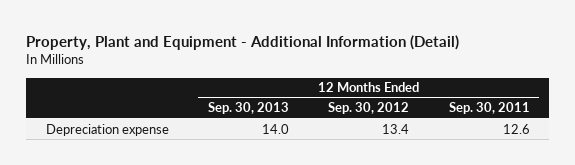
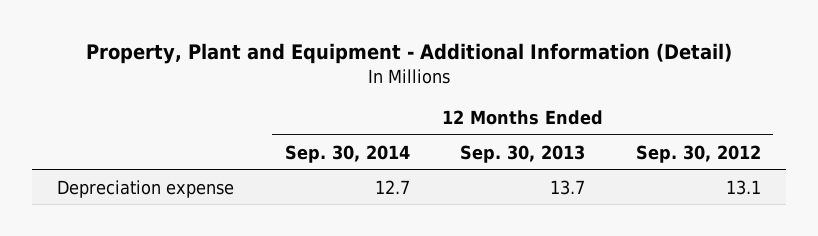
[448,102,530,115] Sep. 30, 2011 -> none
none -> [284,144,410,163] Sep. 30, 2014
[262,123,290,134] 14.0 -> [550,179,586,195] 13.7
[382,123,410,134] 13.4 -> [725,179,761,195] 13.1

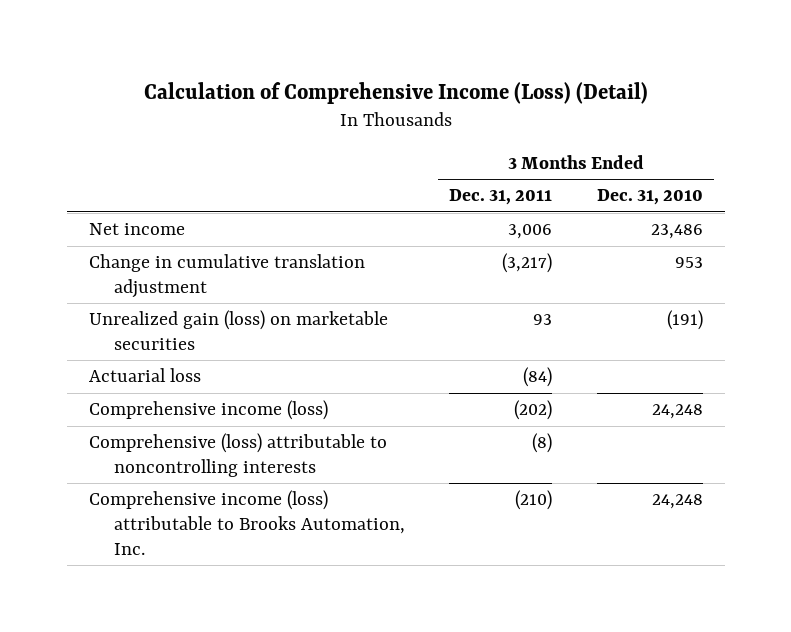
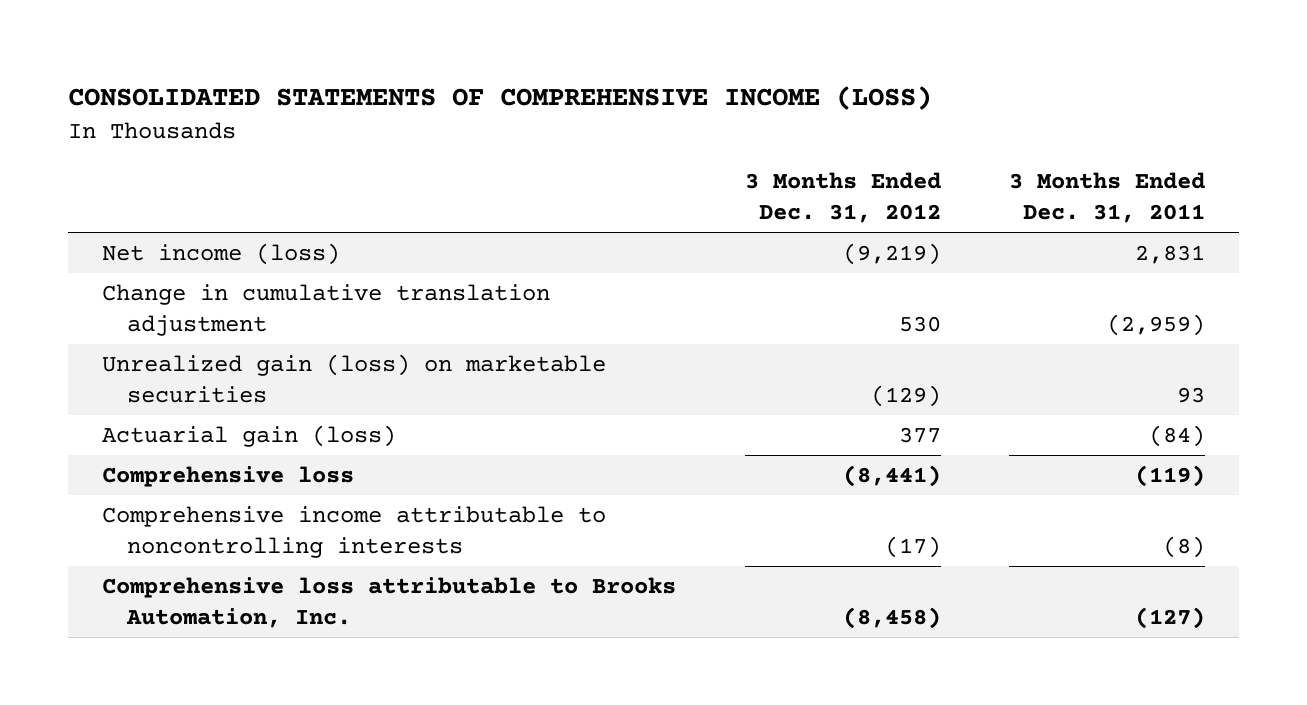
[143,81,648,104] Calculation of Comprehensive Income (Loss) (Detail) -> [68,86,933,111] CONSOLIDATED STATEMENTS OF COMPREHENSIVE INCOME (LOSS)
[596,189,703,206] Dec. 31, 2010 -> none
none -> [744,172,941,224] 3 Months Ended Dec. 31, 2012
[88,223,185,236] Net income -> [102,242,341,265] Net income (loss)
[508,224,553,240] 3,006 -> [1134,244,1205,264] 2,831
[502,253,553,274] (3,217) -> [1106,313,1205,336] (2,959)
[88,368,201,383] Actuarial loss -> [102,424,397,447] Actuarial gain (loss)
[88,400,328,421] Comprehensive income (loss) -> [102,465,355,487] Comprehensive loss
[514,400,553,421] (202) -> [1134,464,1205,487] (119)
[88,433,387,477] Comprehensive (loss) attributable to noncontrolling interests -> [102,505,607,558] Comprehensive income attributable to noncontrolling interests
[88,490,406,555] Comprehensive income (loss) attributable to Brooks Automation, Inc. -> [102,576,677,628] Comprehensive loss attributable to Brooks Automation, Inc.
[515,490,553,511] (210) -> [1134,606,1205,629] (127)

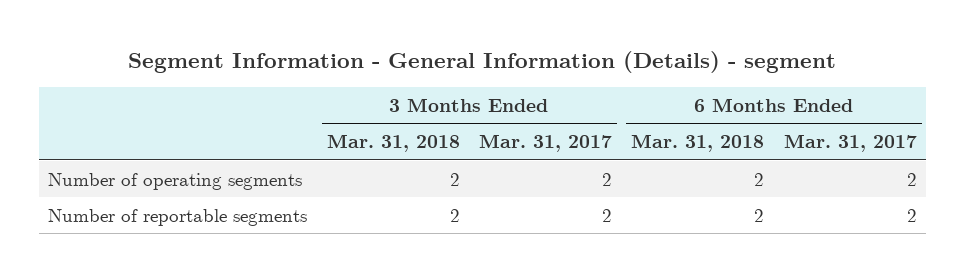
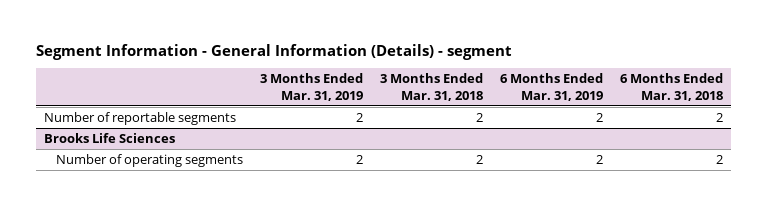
[478,134,612,153] Mar. 31, 2017 -> none
[783,134,917,153] Mar. 31, 2017 -> none
none -> [260,73,364,101] 3 Months Ended Mar. 31, 2019
none -> [499,73,603,101] 6 Months Ended Mar. 31, 2019
[48,172,303,190] Number of operating segments -> none
none -> [44,133,176,144] Brooks Life Sciences
none -> [56,154,244,168] Number of operating segments

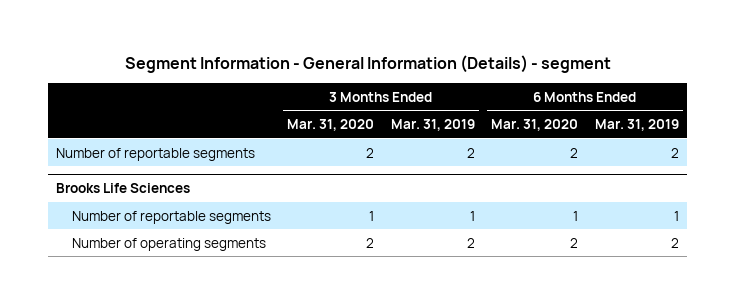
[379,73,483,101] 3 Months Ended Mar. 31, 2018 -> none
[619,73,723,101] 6 Months Ended Mar. 31, 2018 -> none
none -> [287,119,375,132] Mar. 31, 2020
none -> [491,119,579,132] Mar. 31, 2020
none -> [71,210,271,224] Number of reportable segments

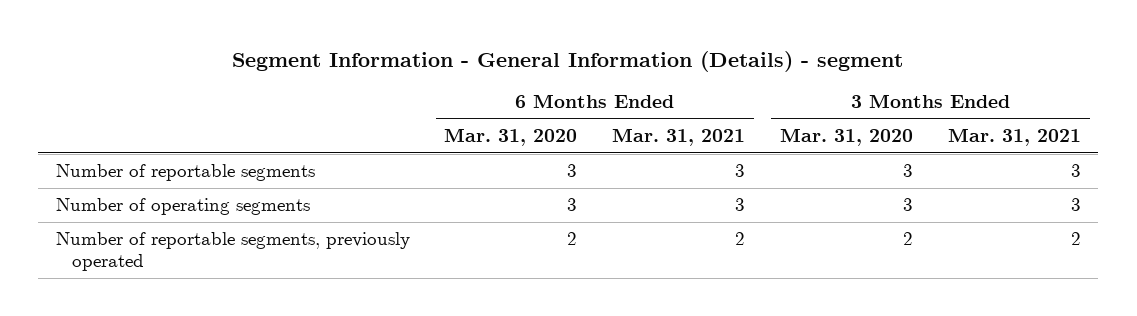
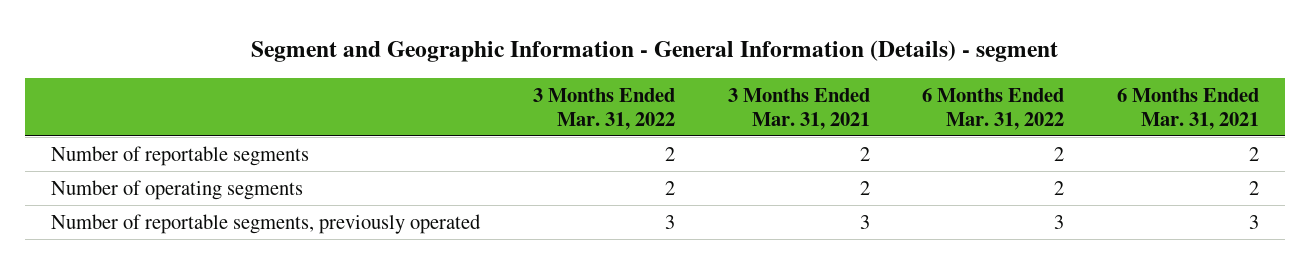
[232,50,904,72] Segment Information - General Information (Details) - segment -> [251,40,1059,63] Segment and Geographic Information - General Information (Details) - segment
[444,128,578,147] Mar. 31, 2020 -> none
[780,128,914,147] Mar. 31, 2020 -> none
none -> [532,87,675,130] 3 Months Ended Mar. 31, 2022
none -> [922,87,1065,130] 6 Months Ended Mar. 31, 2022
[735,164,746,178] 3 -> [1248,146,1259,161] 2
[1071,164,1082,178] 3 -> [859,146,870,161] 2
[735,198,746,212] 3 -> [1248,180,1259,195] 2
[1071,198,1082,212] 3 -> [859,180,870,195] 2
[735,232,746,246] 2 -> [1248,214,1259,229] 3
[1071,232,1082,246] 2 -> [859,214,870,229] 3

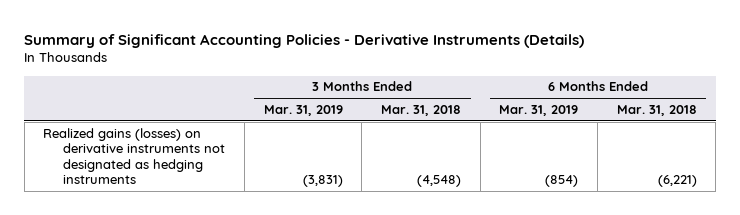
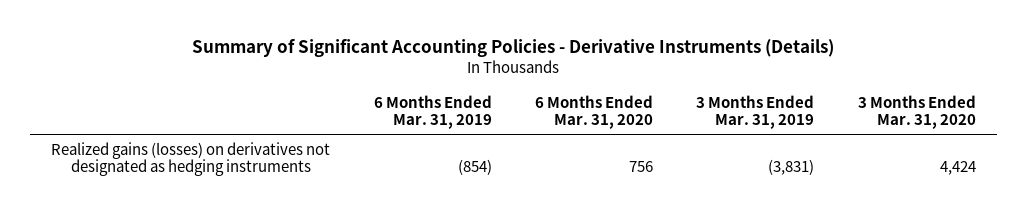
[380,105,461,117] Mar. 31, 2018 -> none
[616,105,697,117] Mar. 31, 2018 -> none
none -> [534,94,653,129] 6 Months Ended Mar. 31, 2020
none -> [857,94,976,129] 3 Months Ended Mar. 31, 2020
[43,127,226,185] Realized gains (losses) on derivative instruments not designated as hedging instruments -> [51,141,331,177] Realized gains (losses) on derivatives not designated as hedging instruments

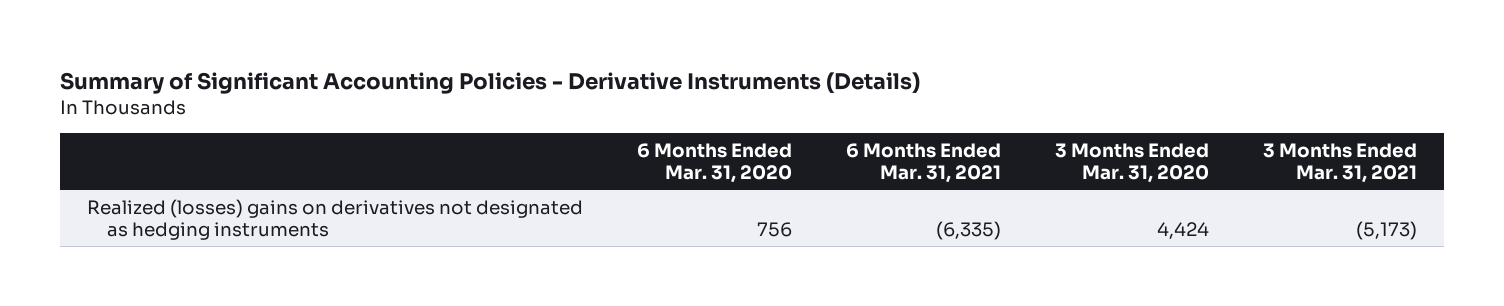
[373,94,492,129] 6 Months Ended Mar. 31, 2019 -> none
[696,94,815,129] 3 Months Ended Mar. 31, 2019 -> none
none -> [845,143,1001,183] 6 Months Ended Mar. 31, 2021
none -> [1262,143,1417,183] 3 Months Ended Mar. 31, 2021
[51,141,331,177] Realized gains (losses) on derivatives not designated as hedging instruments -> [87,199,584,240] Realized (losses) gains on derivatives not designated as hedging instruments

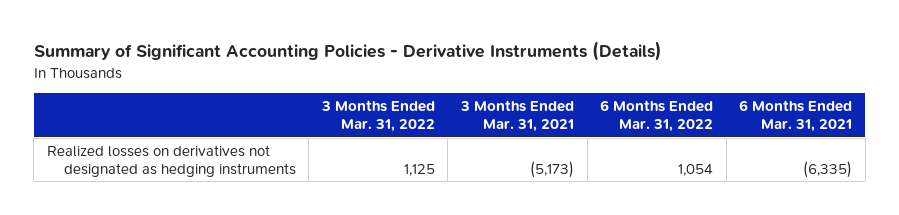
[637,143,793,183] 6 Months Ended Mar. 31, 2020 -> none
[1054,143,1209,183] 3 Months Ended Mar. 31, 2020 -> none
none -> [320,100,435,132] 3 Months Ended Mar. 31, 2022
none -> [600,100,714,132] 6 Months Ended Mar. 31, 2022
[87,199,584,240] Realized (losses) gains on derivatives not designated as hedging instruments -> [46,144,296,177] Realized losses on derivatives not designated as hedging instruments

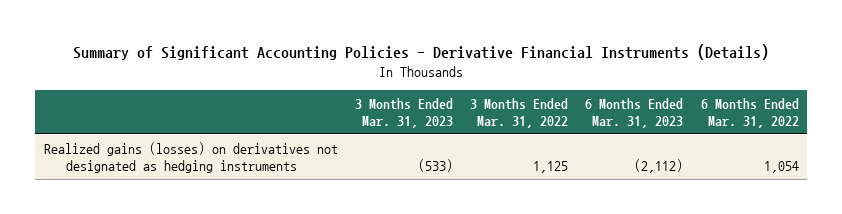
[33,41,662,62] Summary of Significant Accounting Policies - Derivative Instruments (Details) -> [73,44,770,61] Summary of Significant Accounting Policies - Derivative Financial Instruments (Details)
[460,100,575,132] 3 Months Ended Mar. 31, 2021 -> none
[739,100,853,132] 6 Months Ended Mar. 31, 2021 -> none
none -> [355,98,454,129] 3 Months Ended Mar. 31, 2023
none -> [585,98,684,129] 6 Months Ended Mar. 31, 2023
[46,144,296,177] Realized losses on derivatives not designated as hedging instruments -> [43,141,338,173] Realized gains (losses) on derivatives not designated as hedging instruments

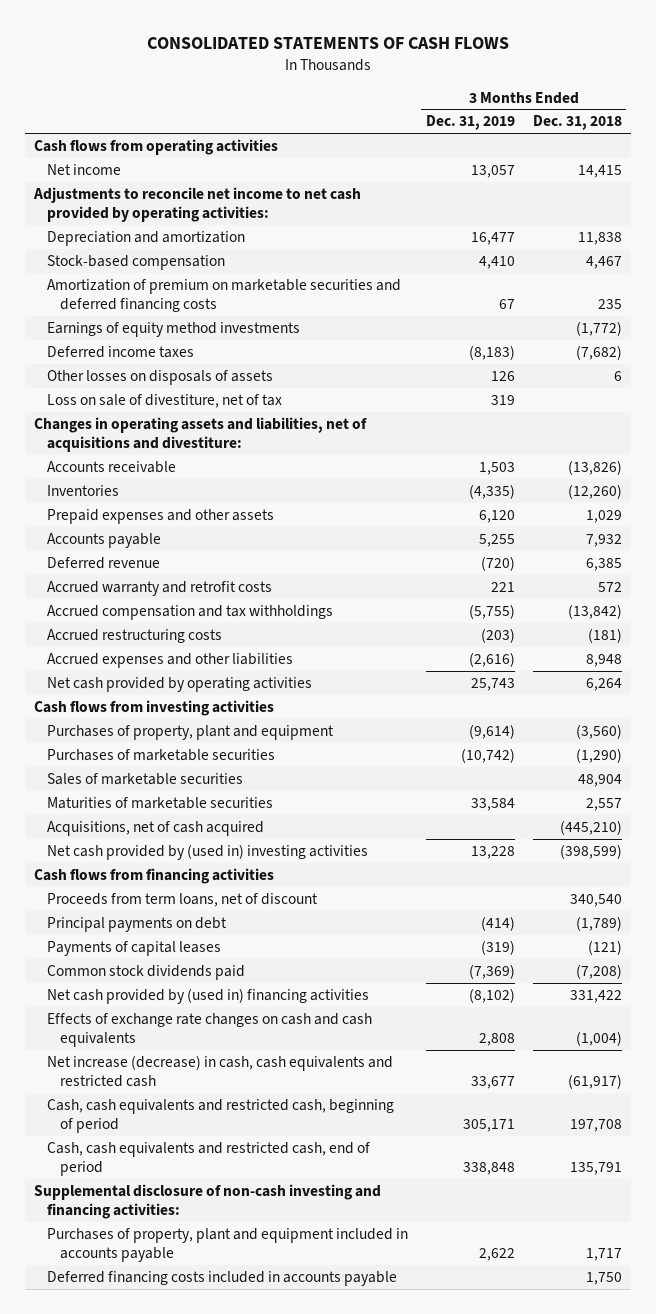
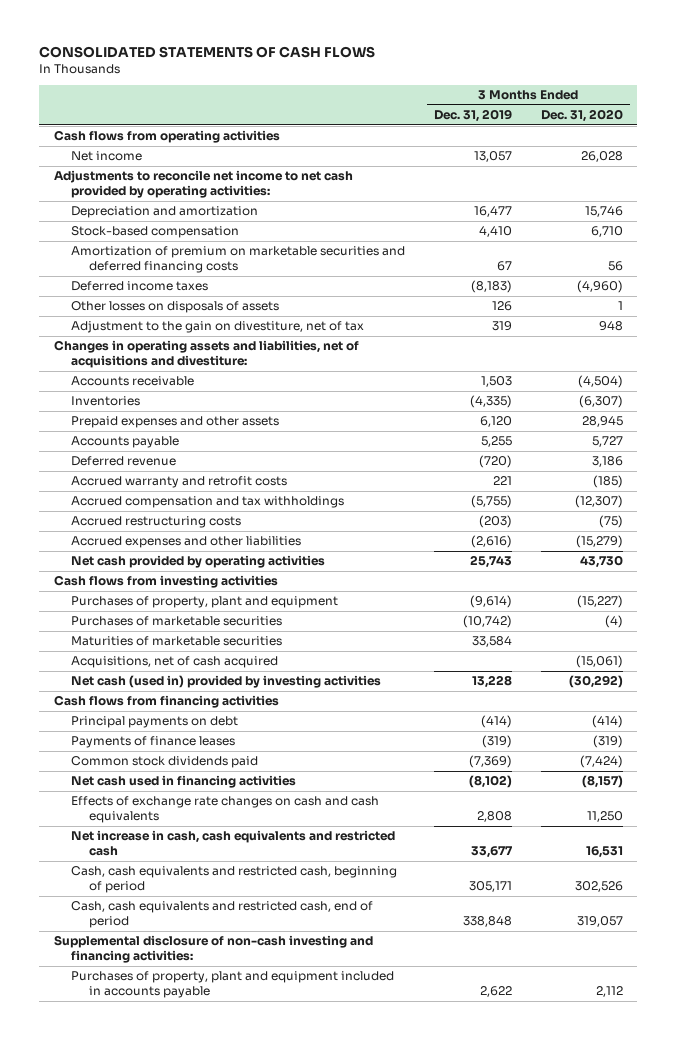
[532,115,622,131] Dec. 31, 2018 -> none
none -> [540,109,623,123] Dec. 31, 2020
[46,322,300,338] Earnings of equity method investments -> none
[46,394,282,409] Loss on sale of divestiture, net of tax -> [71,321,365,334] Adjustment to the gain on divestiture, net of tax
[46,773,243,786] Sales of marketable securities -> none
[46,844,368,861] Net cash provided by (used in) investing activities -> [71,675,382,689] Net cash (used in) provided by investing activities
[46,893,318,908] Proceeds from term loans, net of discount -> none
[46,941,221,957] Payments of capital leases -> [71,736,236,749] Payments of finance leases
[46,988,369,1005] Net cash provided by (used in) financing activities -> [71,775,297,789] Net cash used in financing activities
[46,1055,393,1088] Net increase (decrease) in cash, cash equivalents and restricted cash -> [71,830,396,857] Net increase in cash, cash equivalents and restricted cash
[46,1271,397,1287] Deferred financing costs included in accounts payable -> none

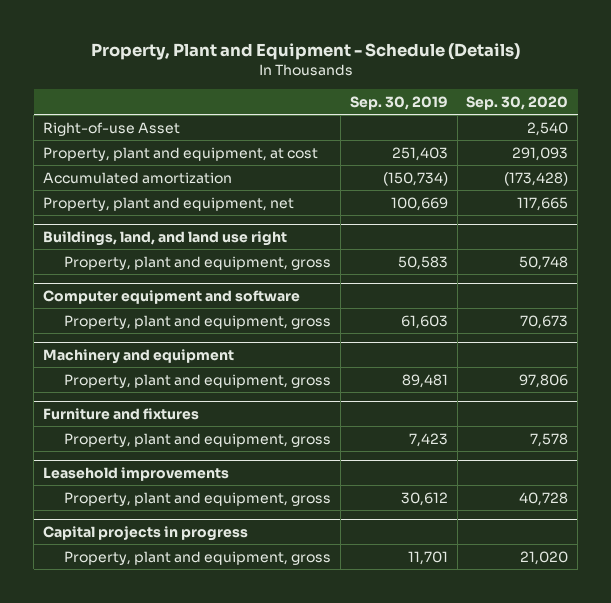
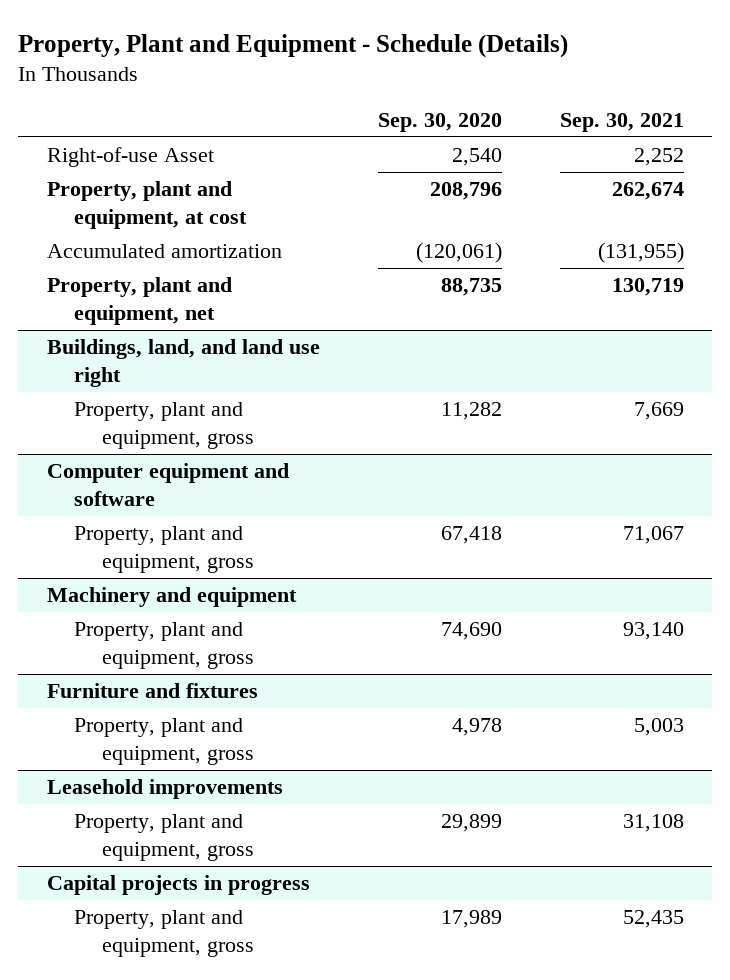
[349,96,448,111] Sep. 30, 2019 -> none
none -> [559,112,684,132] Sep. 30, 2021
[512,146,569,161] 291,093 -> [429,181,502,200] 208,796
[504,171,569,186] (173,428) -> [415,241,502,263] (120,061)
[517,196,569,211] 117,665 -> [440,277,502,296] 88,735
[519,255,569,270] 50,748 -> [440,401,502,420] 11,282
[520,314,569,329] 70,673 -> [440,525,502,544] 67,418
[519,373,569,388] 97,806 -> [440,621,502,640] 74,690
[530,432,569,447] 7,578 -> [451,717,502,736] 4,978
[519,491,569,506] 40,728 -> [440,813,502,832] 29,899
[520,550,569,565] 21,020 -> [440,909,502,928] 17,989

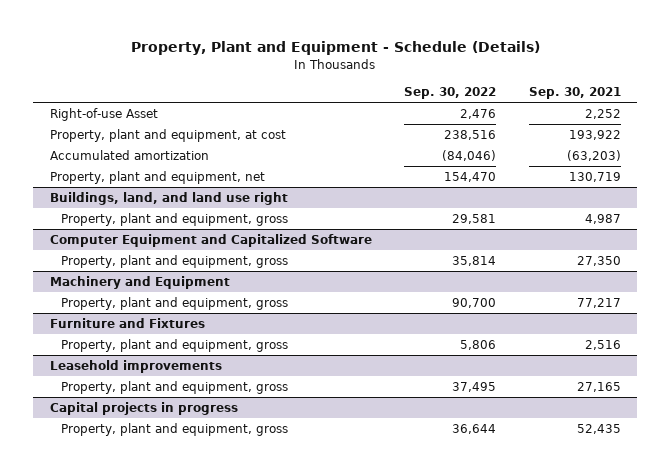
[377,112,502,132] Sep. 30, 2020 -> none
none -> [404,86,497,99] Sep. 30, 2022
[611,181,684,200] 262,674 -> [568,130,621,141] 193,922
[597,241,684,263] (131,955) -> [566,150,621,162] (63,203)
[633,401,684,420] 7,669 -> [584,214,621,225] 4,987
[46,462,289,507] Computer equipment and software -> [49,234,372,248] Computer Equipment and Capitalized Software
[622,525,684,544] 71,067 -> [576,256,621,267] 27,350
[46,586,297,607] Machinery and equipment -> [49,276,230,290] Machinery and Equipment
[622,621,684,640] 93,140 -> [576,298,621,309] 77,217
[46,682,258,698] Furniture and fixtures -> [49,318,205,329] Furniture and Fixtures
[633,717,684,736] 5,003 -> [584,340,621,351] 2,516
[622,813,684,832] 31,108 -> [576,382,621,393] 27,165

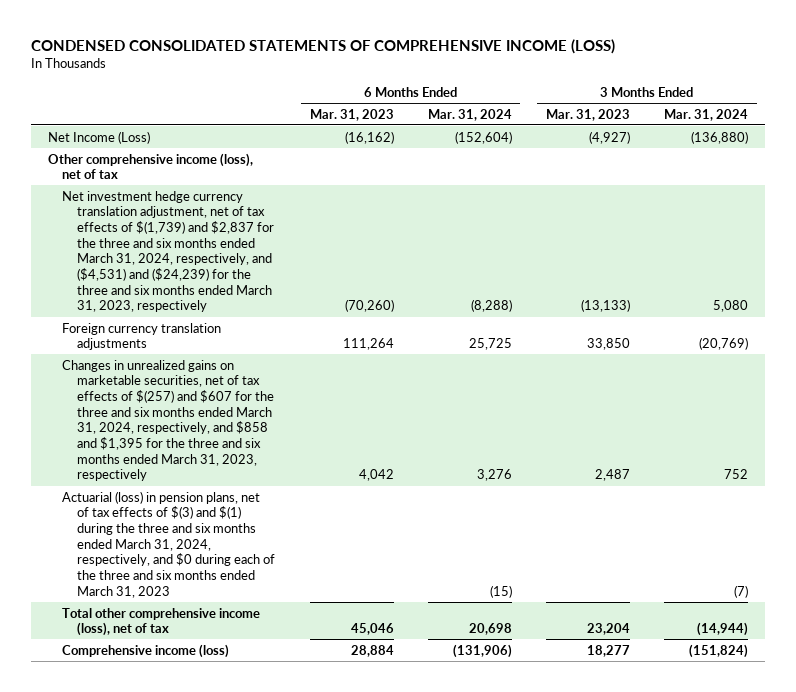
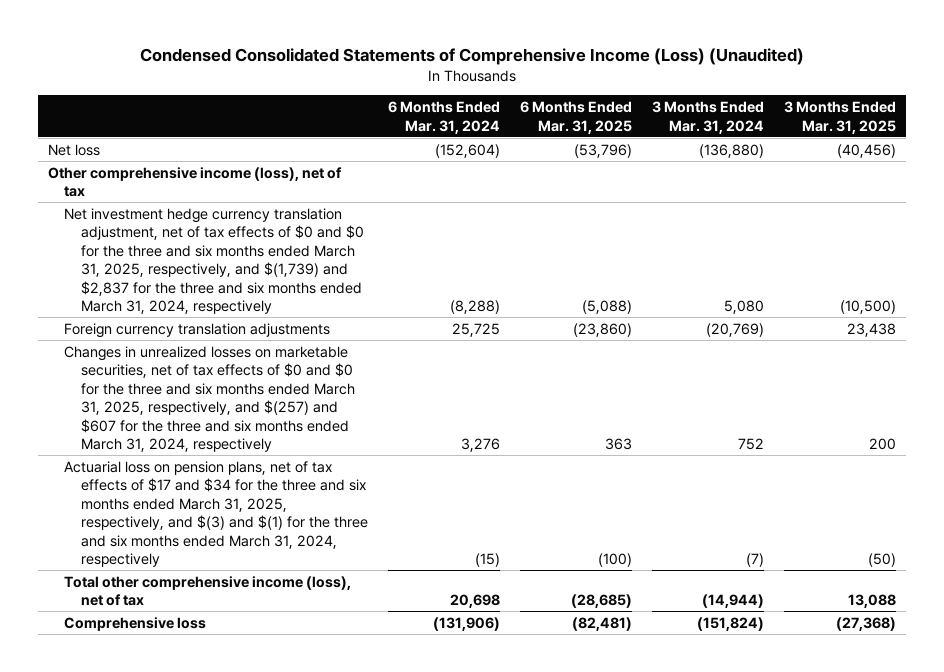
[30,38,615,54] CONDENSED CONSOLIDATED STATEMENTS OF COMPREHENSIVE INCOME (LOSS) -> [139,48,804,66] Condensed Consolidated Statements of Comprehensive Income (Loss) (Unaudited)
[309,108,394,121] Mar. 31, 2023 -> none
[545,108,630,121] Mar. 31, 2023 -> none
none -> [519,101,632,134] 6 Months Ended Mar. 31, 2025
none -> [783,101,896,134] 3 Months Ended Mar. 31, 2025
[47,130,150,144] Net Income (Loss) -> [48,143,101,156] Net loss
[62,190,275,313] Net investment hedge currency translation adjustment, net of tax effects of $(1,739) and $2,837 for the three and six months ended March 31, 2024, respectively, and ($4,531) and ($24,239) for the three and six months ended March 31, 2023, respectively -> [64,207,364,315] Net investment hedge currency translation adjustment, net of tax effects of $0 and $0 for the three and six months ended March 31, 2025, respectively, and $(1,739) and $2,837 for the three and six months ended March 31, 2024, respectively
[62,359,275,482] Changes in unrealized gains on marketable securities, net of tax effects of $(257) and $607 for the three and six months ended March 31, 2024, respectively, and $858 and $1,395 for the three and six months ended March 31, 2023, respectively -> [64,345,355,453] Changes in unrealized losses on marketable securities, net of tax effects of $0 and $0 for the three and six months ended March 31, 2025, respectively, and $(257) and $607 for the three and six months ended March 31, 2024, respectively
[62,490,276,598] Actuarial (loss) in pension plans, net of tax effects of $(3) and $(1) during the three and six months ended March 31, 2024, respectively, and $0 during each of the three and six months ended March 31, 2023 -> [64,460,368,568] Actuarial loss on pension plans, net of tax effects of $17 and $34 for the three and six months ended March 31, 2025, respectively, and $(3) and $(1) for the three and six months ended March 31, 2024, respectively
[62,643,230,658] Comprehensive income (loss) -> [64,616,207,631] Comprehensive loss

